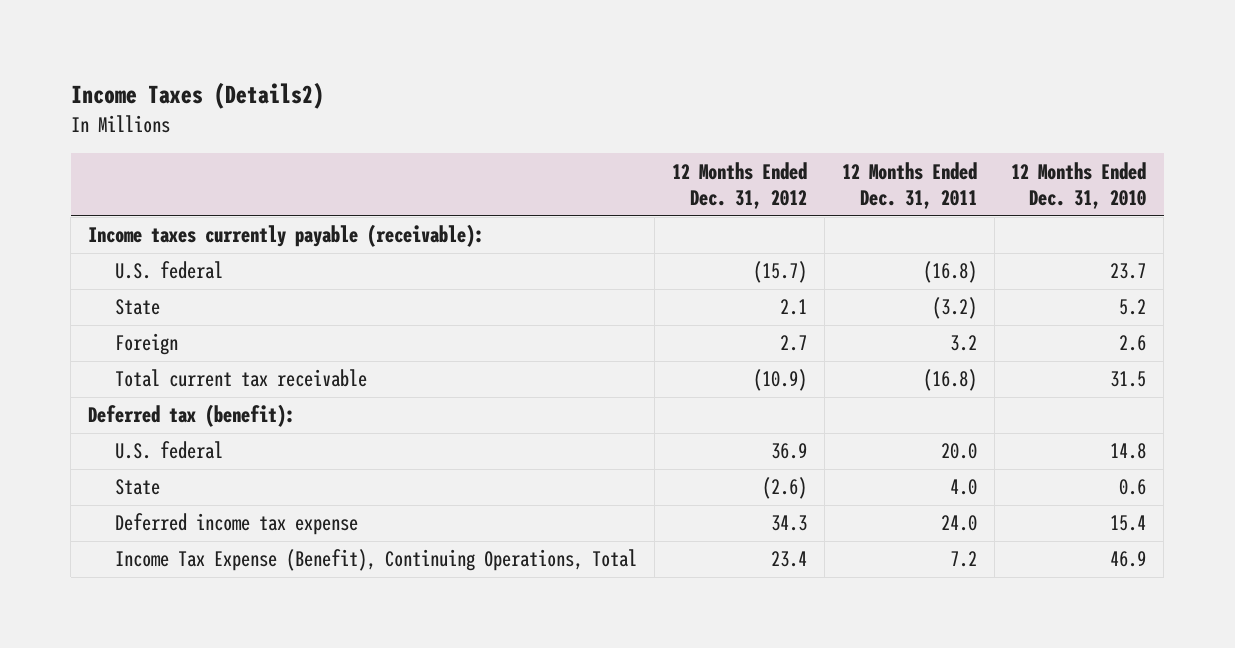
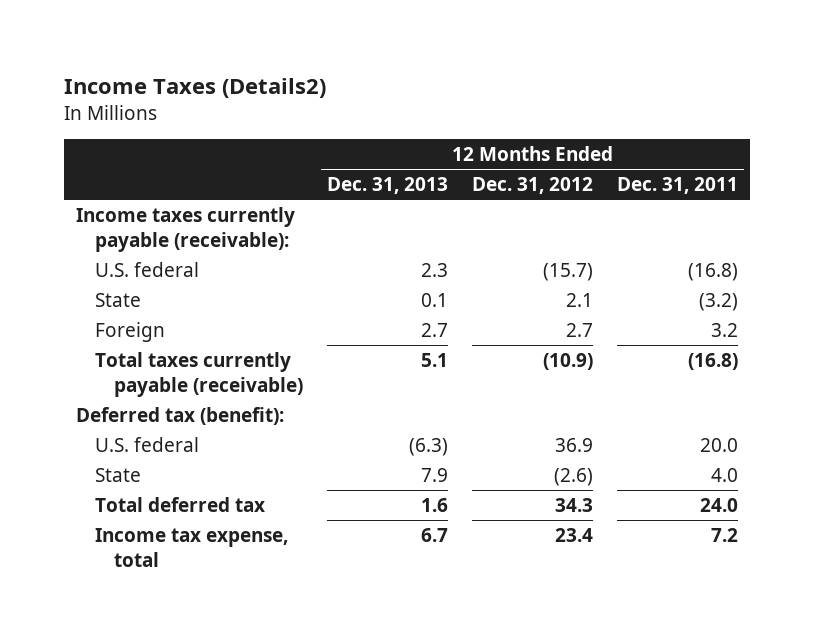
[1011,161,1147,209] 12 Months Ended Dec. 31, 2010 -> none
none -> [326,176,448,194] Dec. 31, 2013
[115,369,368,388] Total current tax receivable -> [94,351,303,397] Total taxes currently payable (receivable)
[115,513,359,536] Deferred income tax expense -> [94,496,265,512] Total deferred tax
[115,549,638,572] Income Tax Expense (Benefit), Continuing Operations, Total -> [94,527,288,567] Income tax expense, total

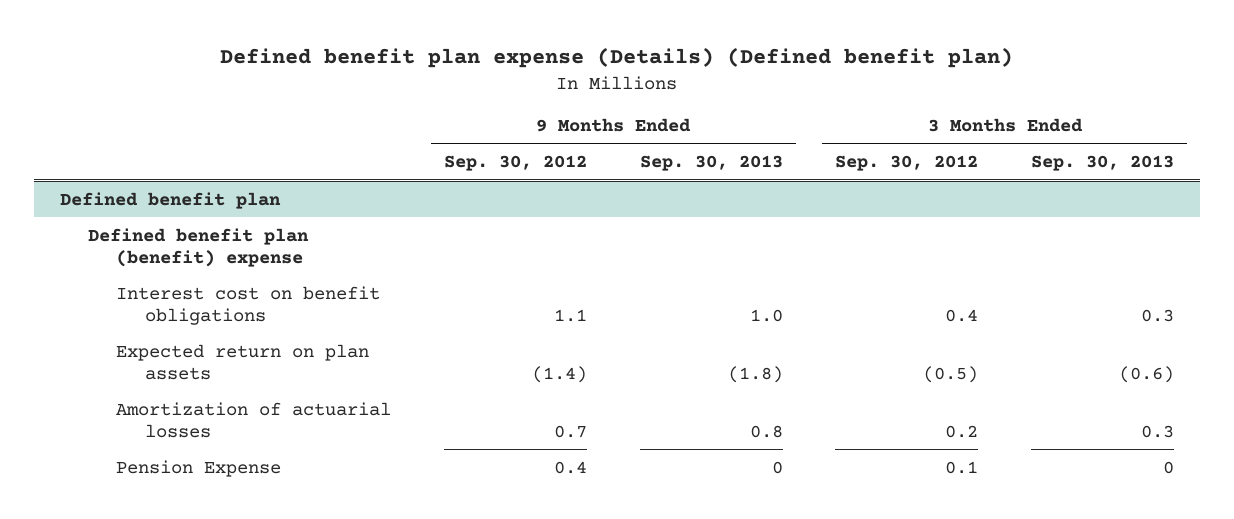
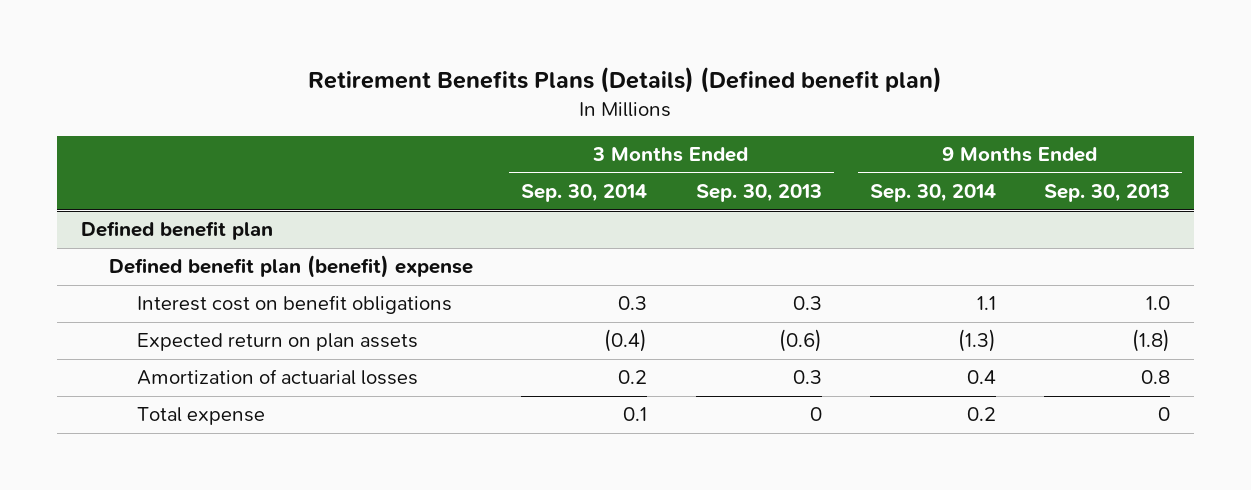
[220,47,1014,69] Defined benefit plan expense (Details) (Defined benefit plan) -> [308,67,943,94] Retirement Benefits Plans (Details) (Defined benefit plan)
[444,155,588,172] Sep. 30, 2012 -> none
[835,155,979,172] Sep. 30, 2012 -> none
none -> [521,184,648,203] Sep. 30, 2014
none -> [869,184,996,203] Sep. 30, 2014
[116,459,282,477] Pension Expense -> [137,407,266,426] Total expense

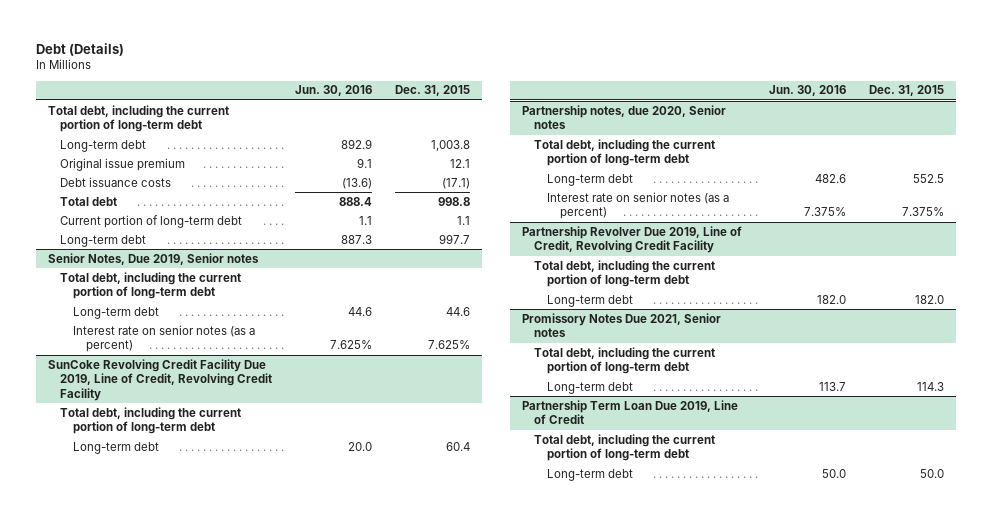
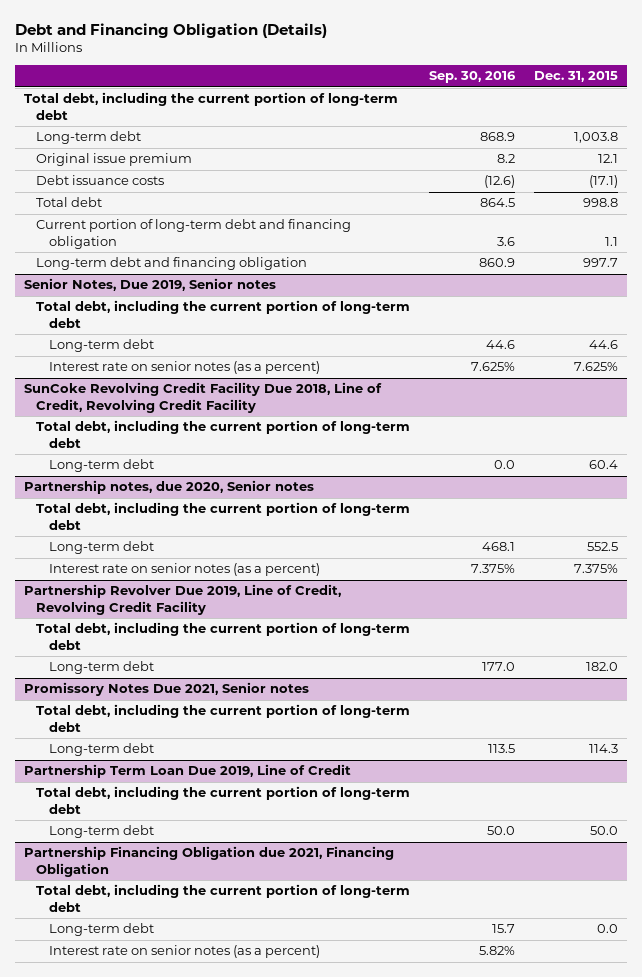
[36,42,125,56] Debt (Details) -> [14,22,327,38] Debt and Financing Obligation (Details)
[295,85,373,97] Jun. 30, 2016 -> none
none -> [429,71,517,84] Sep. 30, 2016
[60,214,243,228] Current portion of long-term debt -> [36,219,352,249] Current portion of long-term debt and financing obligation
[60,234,147,247] Long-term debt -> [36,257,308,271] Long-term debt and financing obligation
[47,358,273,402] SunCoke Revolving Credit Facility Due 2019, Line of Credit, Revolving Credit Facility -> [24,382,383,413] SunCoke Revolving Credit Facility Due 2018, Line of Credit, Revolving Credit Facility
none -> [24,846,395,877] Partnership Financing Obligation due 2021, Financing Obligation
none -> [36,884,411,912] Total debt, including the current portion of long-term debt
none -> [48,923,154,937] Long-term debt
none -> [48,945,320,959] Interest rate on senior notes (as a percent)

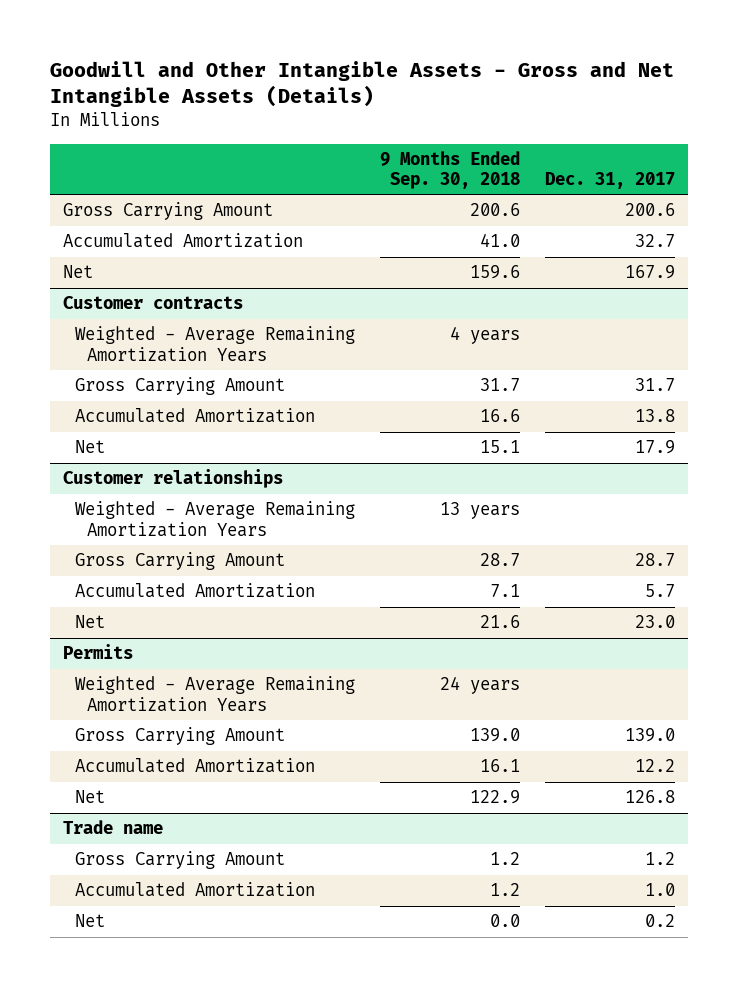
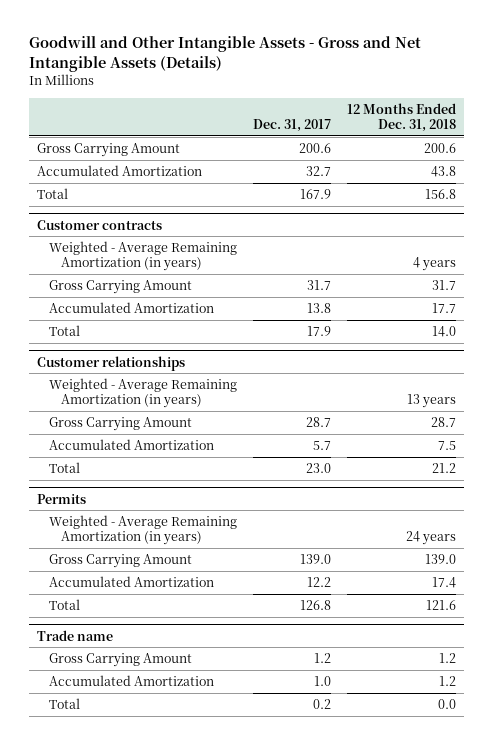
[380,150,521,190] 9 Months Ended Sep. 30, 2018 -> none
none -> [347,102,457,132] 12 Months Ended Dec. 31, 2018
[62,265,93,279] Net -> [36,188,68,200] Total
[75,326,356,362] Weighted - Average Remaining Amortization Years -> [48,241,237,271] Weighted - Average Remaining Amortization (in years)
[75,440,106,454] Net -> [48,325,80,337] Total
[75,501,356,537] Weighted - Average Remaining Amortization Years -> [48,378,237,408] Weighted - Average Remaining Amortization (in years)
[75,615,106,629] Net -> [48,462,80,474] Total
[75,676,356,712] Weighted - Average Remaining Amortization Years -> [48,515,237,545] Weighted - Average Remaining Amortization (in years)
[75,790,106,804] Net -> [48,599,80,611] Total
[75,914,106,928] Net -> [48,698,80,710] Total

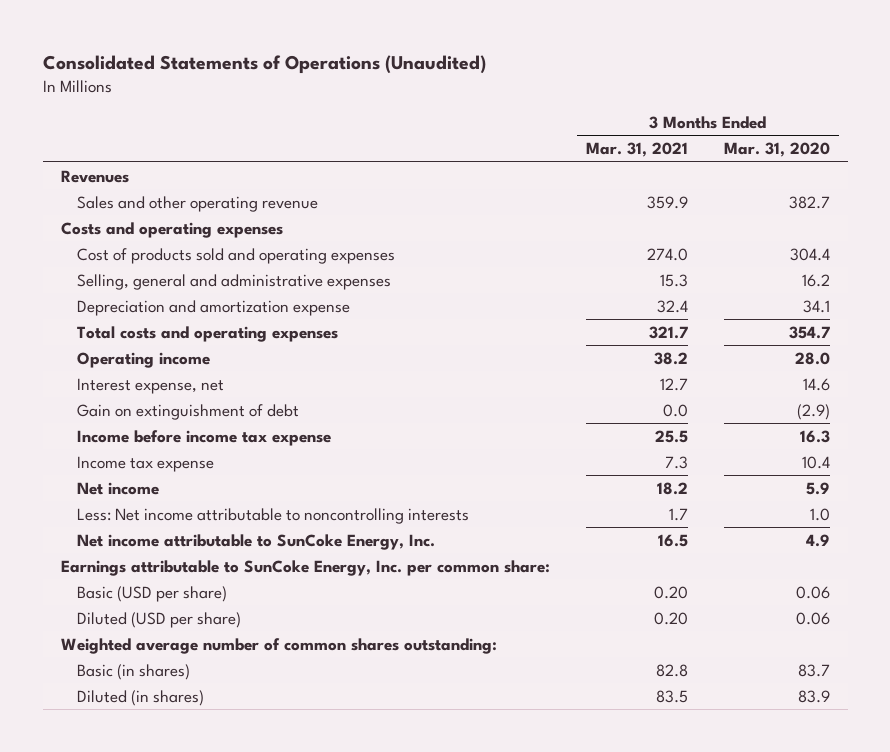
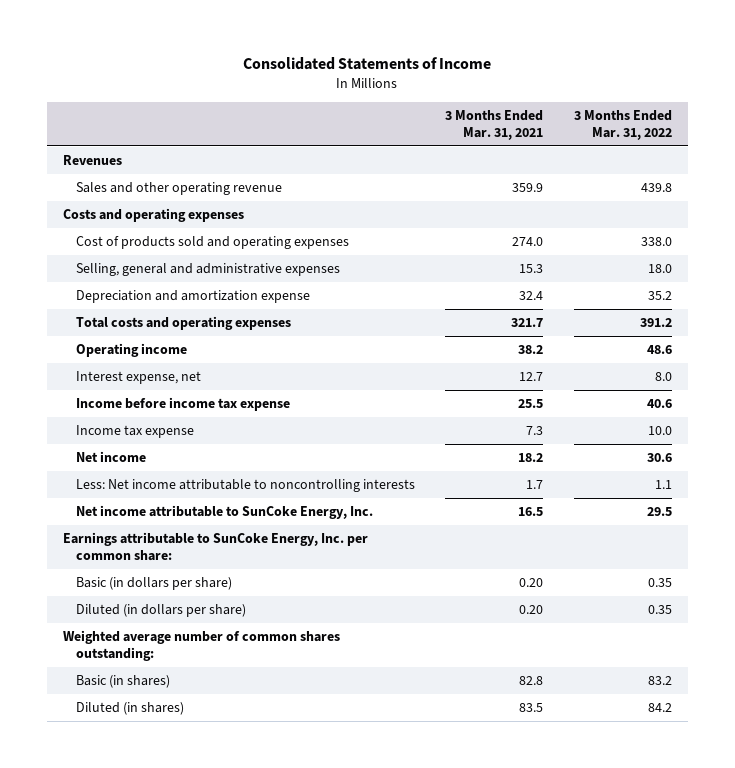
[42,55,486,75] Consolidated Statements of Operations (Unaudited) -> [243,56,492,70] Consolidated Statements of Income
[723,142,830,158] Mar. 31, 2020 -> none
none -> [574,109,673,140] 3 Months Ended Mar. 31, 2022
[76,403,299,420] Gain on extinguishment of debt -> none
[76,585,227,602] Basic (USD per share) -> [75,577,232,591] Basic (in dollars per share)
[76,611,241,628] Diluted (USD per share) -> [75,604,246,618] Diluted (in dollars per share)

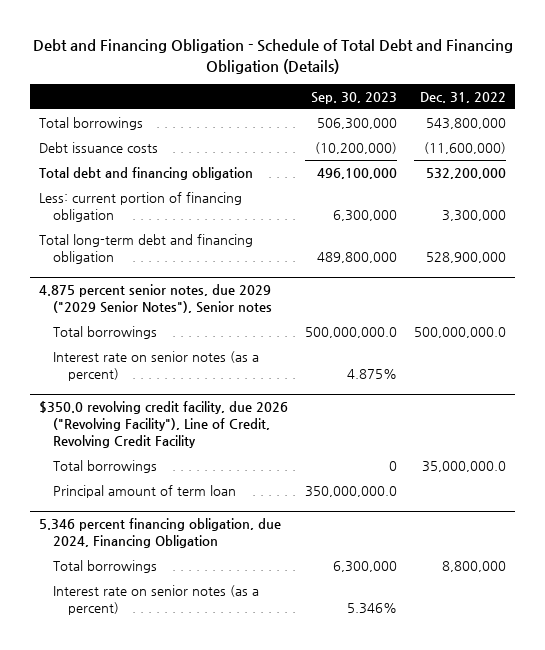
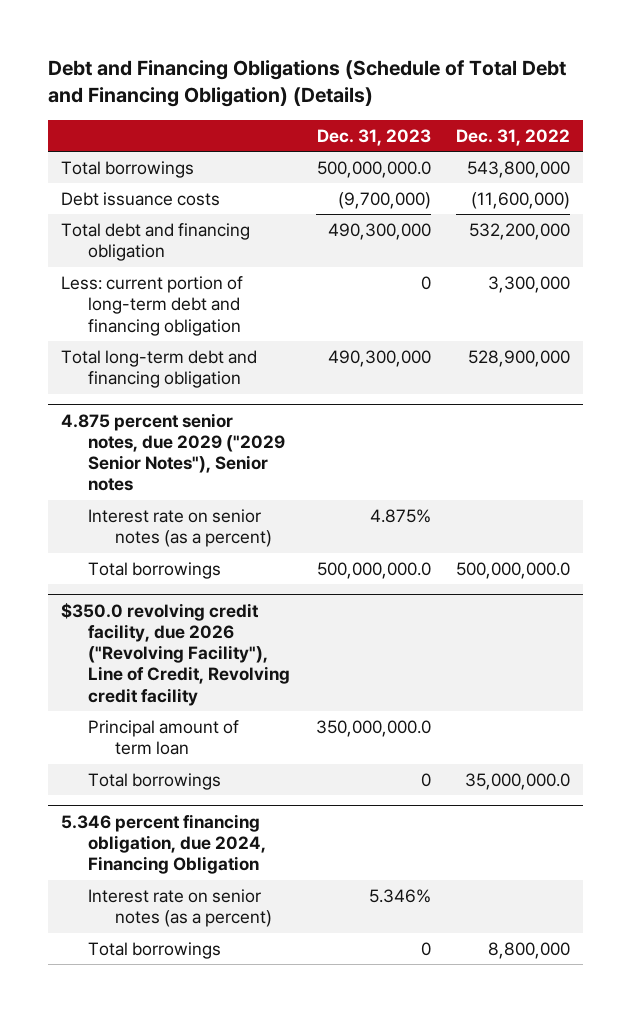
[32,39,513,74] Debt and Financing Obligation - Schedule of Total Debt and Financing Obligation (Details) -> [48,60,567,108] Debt and Financing Obligations (Schedule of Total Debt and Financing Obligation) (Details)
[311,91,398,104] Sep. 30, 2023 -> none
none -> [316,128,431,146] Dec. 31, 2023
[38,191,242,222] Less: current portion of financing obligation -> [60,275,243,336] Less: current portion of long-term debt and financing obligation
[53,459,158,473] Total borrowings -> none
[53,325,158,339] Total borrowings -> [87,561,221,579] Total borrowings
[38,401,288,449] $350.0 revolving credit facility, due 2026 ("Revolving Facility"), Line of Credit, Revolving Credit Facility -> [60,602,290,706] $350.0 revolving credit facility, due 2026 ("Revolving Facility"), Line of Credit, Revolving credit facility
none -> [87,772,221,790] Total borrowings
[53,559,158,573] Total borrowings -> [87,941,221,959] Total borrowings

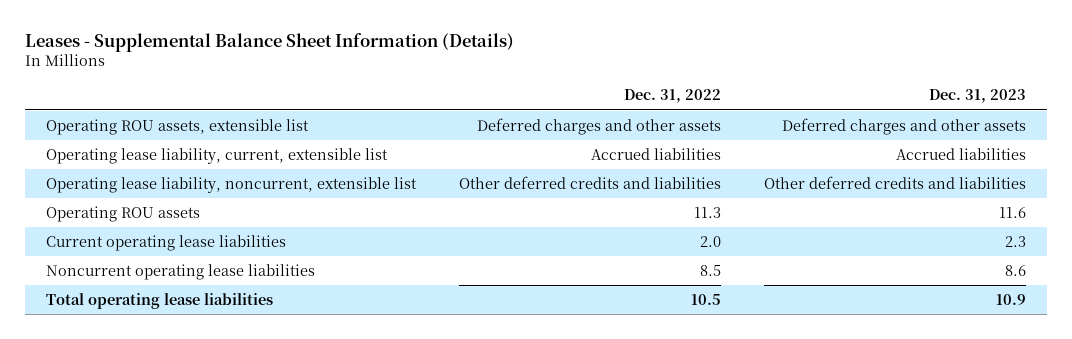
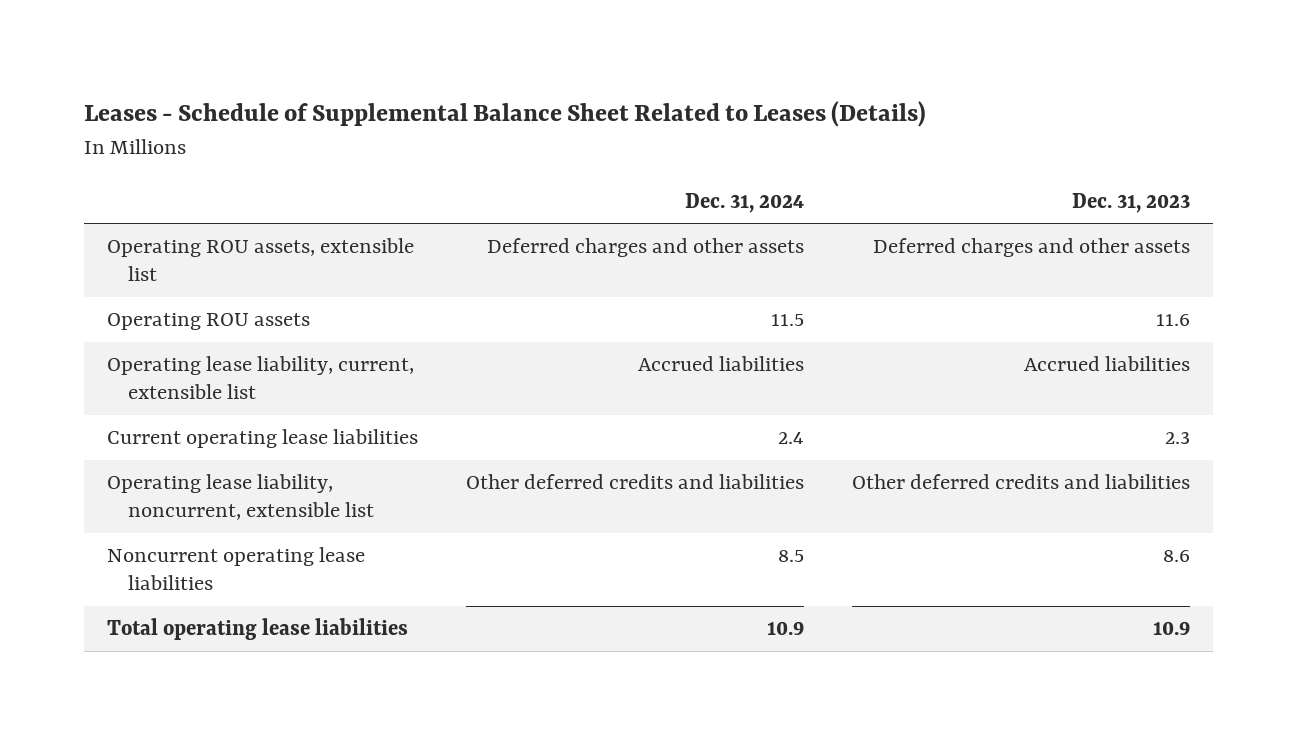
[24,32,514,52] Leases - Supplemental Balance Sheet Information (Details) -> [83,101,926,128] Leases - Schedule of Supplemental Balance Sheet Related to Leases (Details)
[623,89,721,104] Dec. 31, 2022 -> none
none -> [685,192,805,213] Dec. 31, 2024
[46,147,389,164] Operating lease liability, current, extensible list -> [107,356,415,400] Operating lease liability, current, extensible list
[46,176,418,193] Operating lease liability, noncurrent, extensible list -> [107,474,374,521] Operating lease liability, noncurrent, extensible list

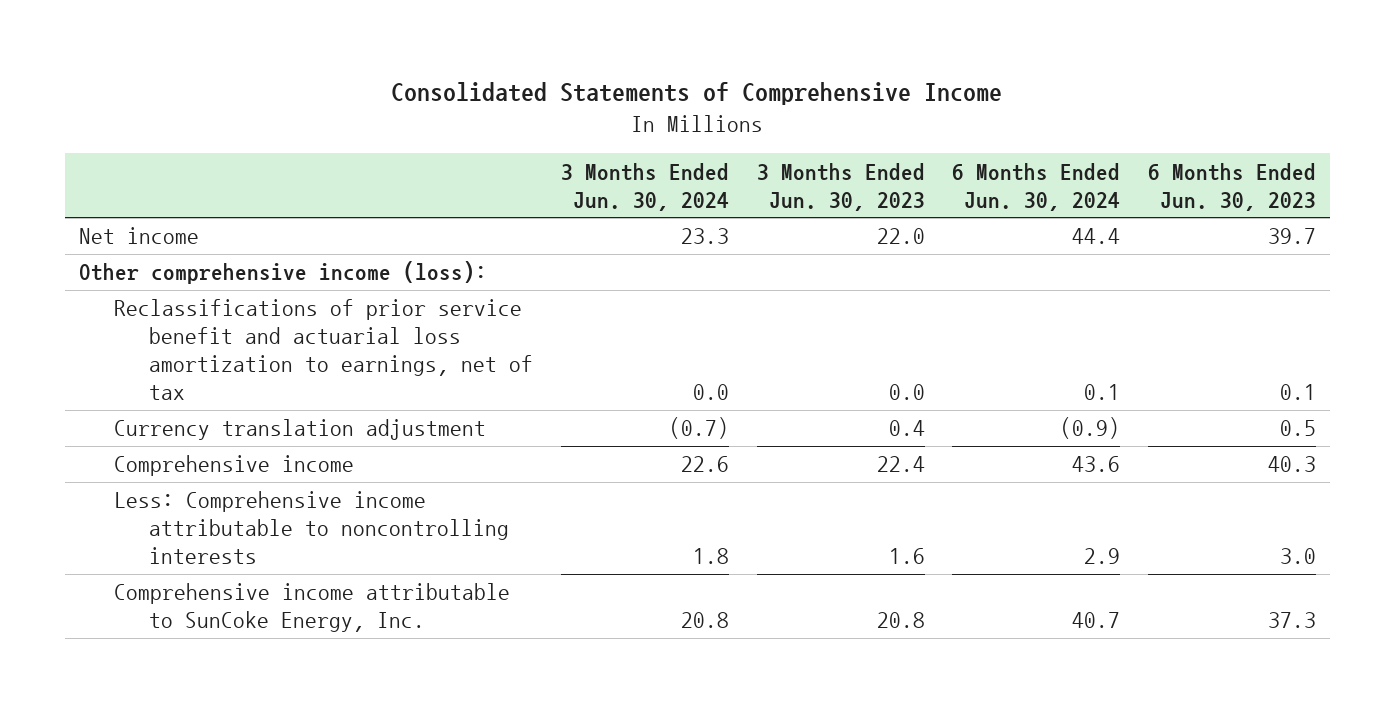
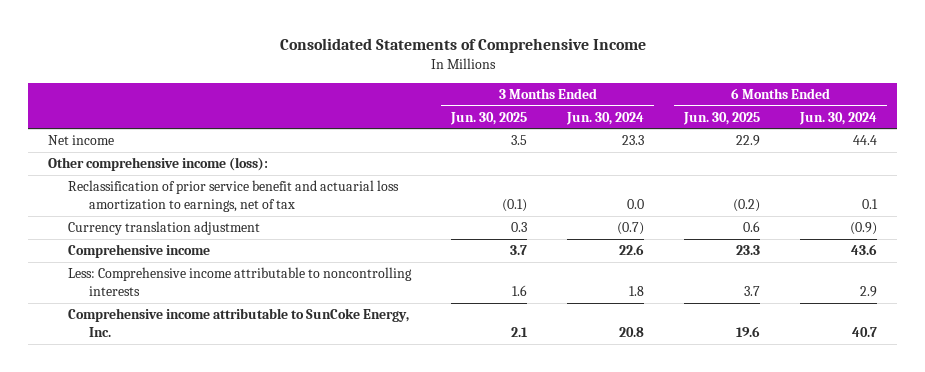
[756,162,925,211] 3 Months Ended Jun. 30, 2023 -> none
[1147,162,1316,211] 6 Months Ended Jun. 30, 2023 -> none
none -> [450,111,528,125] Jun. 30, 2025
none -> [683,111,761,125] Jun. 30, 2025
[114,299,534,401] Reclassifications of prior service benefit and actuarial loss amortization to earnings, net of tax -> [68,180,400,213] Reclassification of prior service benefit and actuarial loss amortization to earnings, net of tax

